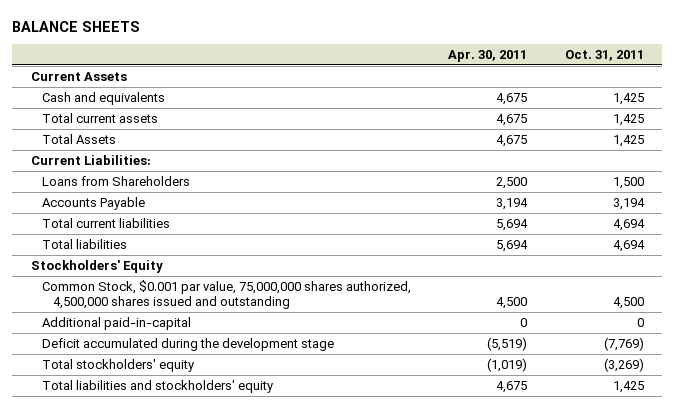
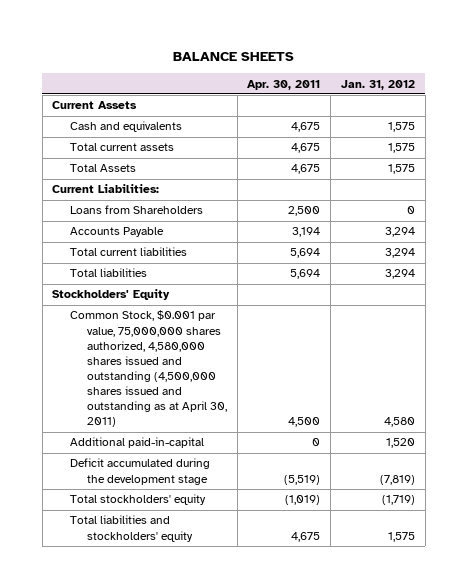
[564,50,644,62] Oct. 31, 2011 -> none
none -> [340,79,415,90] Jan. 31, 2012
[41,279,411,309] Common Stock, $0.001 par value, 75,000,000 shares authorized, 4,500,000 shares issued and outstanding -> [69,310,227,428] Common Stock, $0.001 par value, 75,000,000 shares authorized, 4,580,000 shares issued and outstanding (4,500,000 shares issued and outstanding as at April 30, 2011)

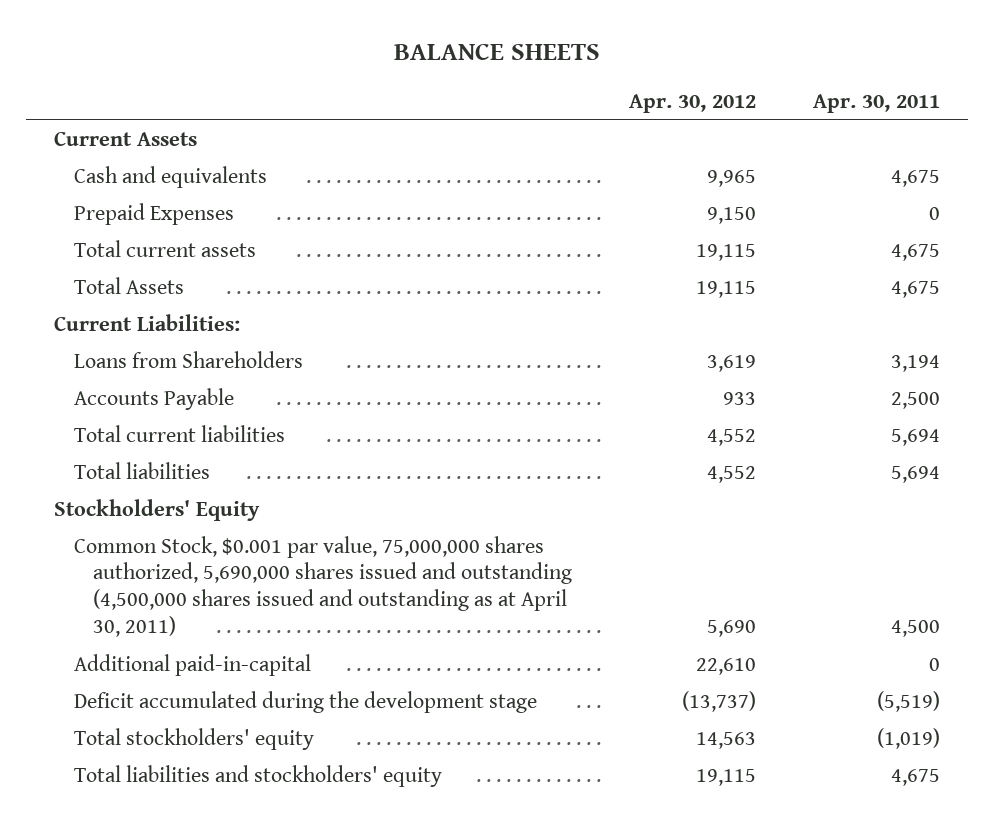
[340,79,415,90] Jan. 31, 2012 -> none
none -> [629,93,757,113] Apr. 30, 2012
none -> [73,202,234,225] Prepaid Expenses
[288,206,321,217] 2,500 -> [890,354,940,372] 3,194
[292,227,321,238] 3,194 -> [890,391,940,409] 2,500
[69,310,227,428] Common Stock, $0.001 par value, 75,000,000 shares authorized, 4,580,000 shares issued and outstanding (4,500,000 shares issued and outstanding as at April 30, 2011) -> [73,535,573,637] Common Stock, $0.001 par value, 75,000,000 shares authorized, 5,690,000 shares issued and outstanding (4,500,000 shares issued and outstanding as at April 30, 2011)

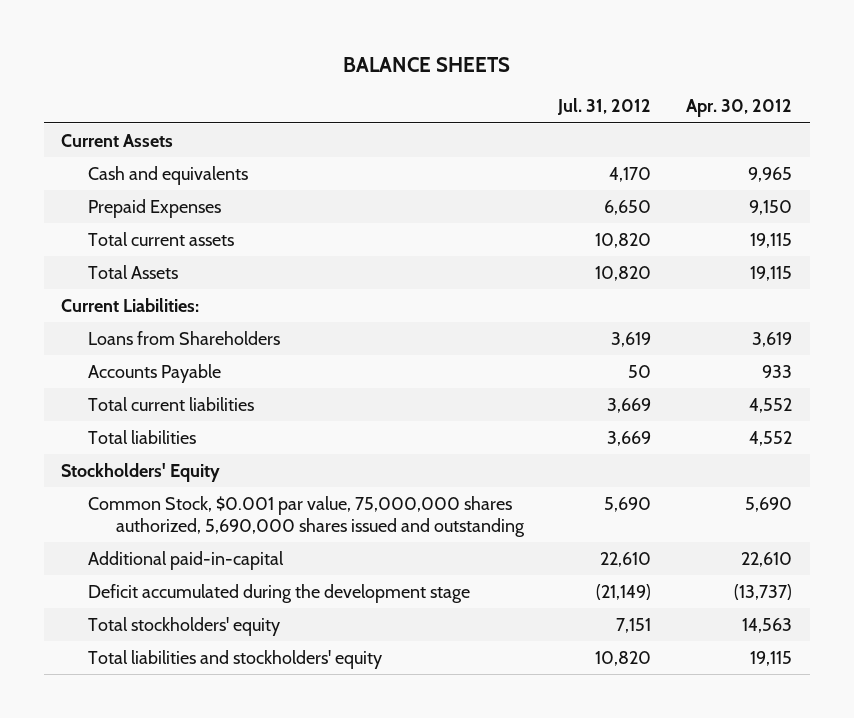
[812,93,940,113] Apr. 30, 2011 -> none
none -> [557,98,652,116] Jul. 31, 2012
[73,535,573,637] Common Stock, $0.001 par value, 75,000,000 shares authorized, 5,690,000 shares issued and outstanding (4,500,000 shares issued and outstanding as at April 30, 2011) -> [88,495,525,538] Common Stock, $0.001 par value, 75,000,000 shares authorized, 5,690,000 shares issued and outstanding

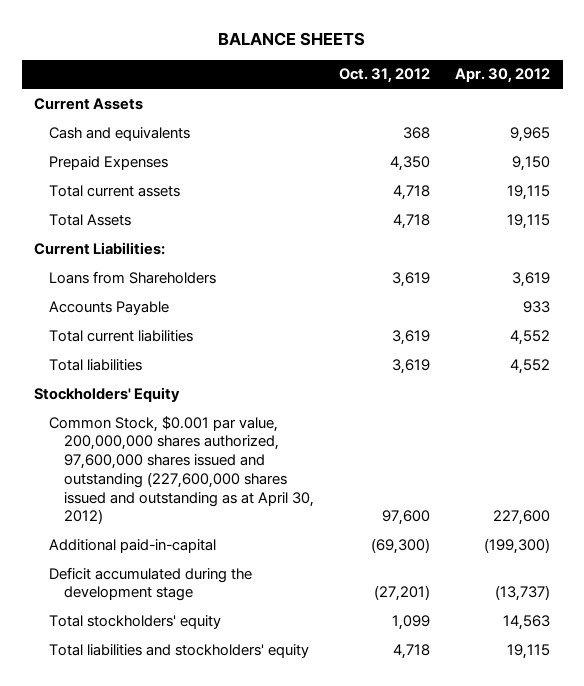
[557,98,652,116] Jul. 31, 2012 -> none
none -> [338,68,430,84] Oct. 31, 2012
[88,495,525,538] Common Stock, $0.001 par value, 75,000,000 shares authorized, 5,690,000 shares issued and outstanding -> [48,415,314,525] Common Stock, $0.001 par value, 200,000,000 shares authorized, 97,600,000 shares issued and outstanding (227,600,000 shares issued and outstanding as at April 30, 2012)
[745,496,793,512] 5,690 -> [492,510,550,526] 227,600
[741,551,793,567] 22,610 -> [483,537,550,554] (199,300)

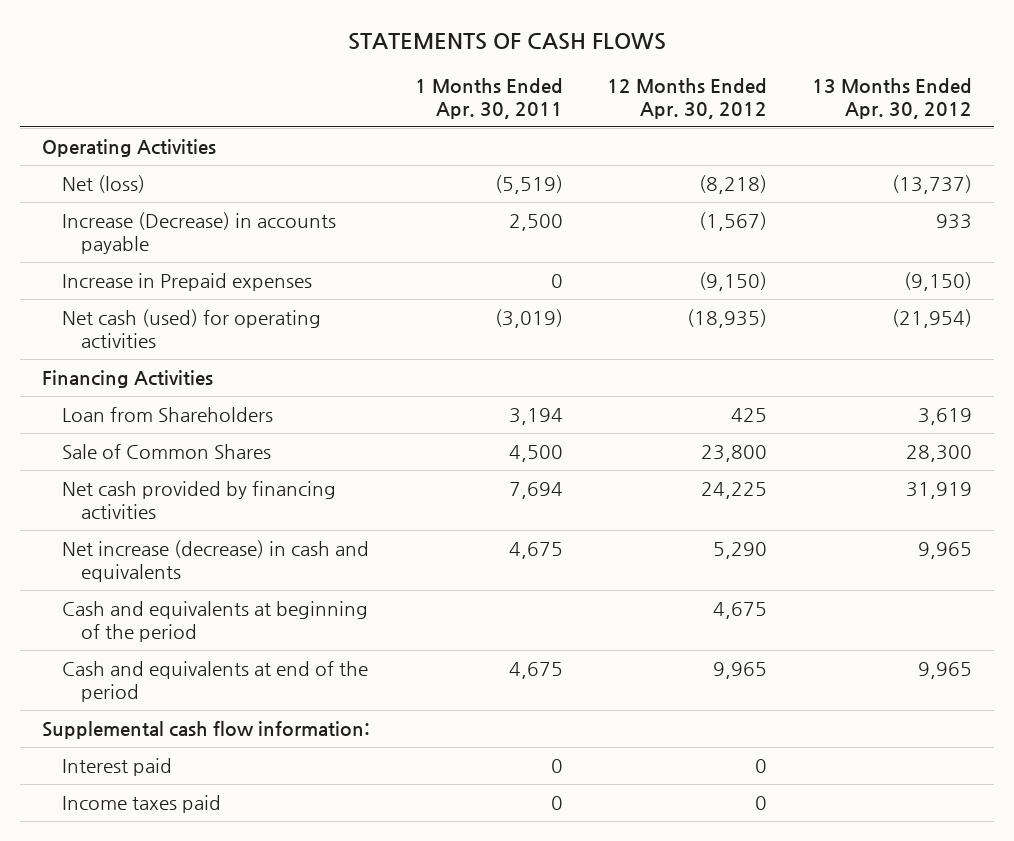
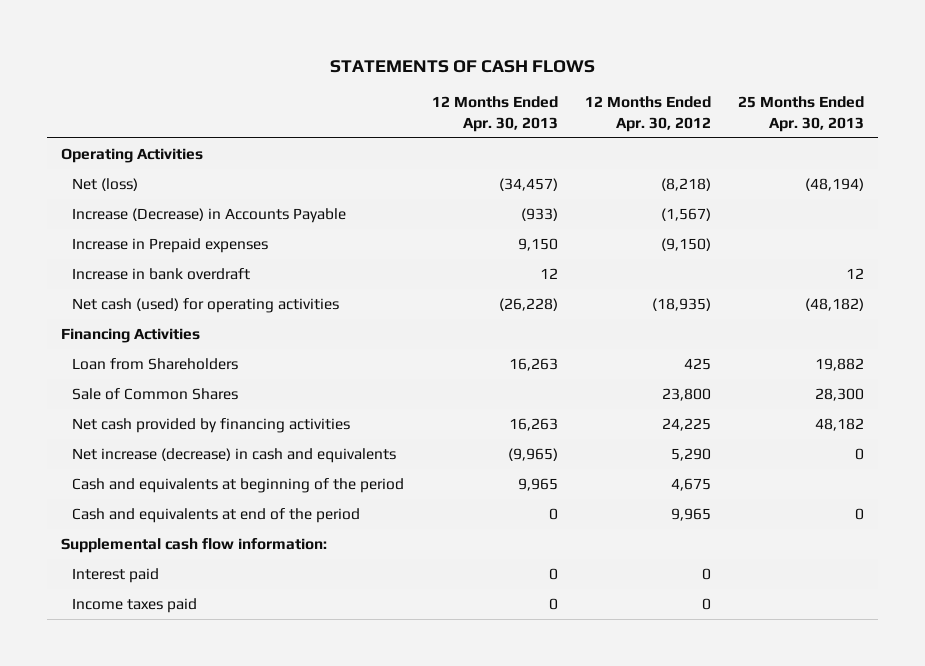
[414,77,563,119] 1 Months Ended Apr. 30, 2011 -> none
[812,77,973,119] 13 Months Ended Apr. 30, 2012 -> none
none -> [431,96,558,132] 12 Months Ended Apr. 30, 2013
none -> [738,96,865,132] 25 Months Ended Apr. 30, 2013
[61,211,336,254] Increase (Decrease) in accounts payable -> [72,208,347,224] Increase (Decrease) in Accounts Payable
none -> [72,268,251,281] Increase in bank overdraft

